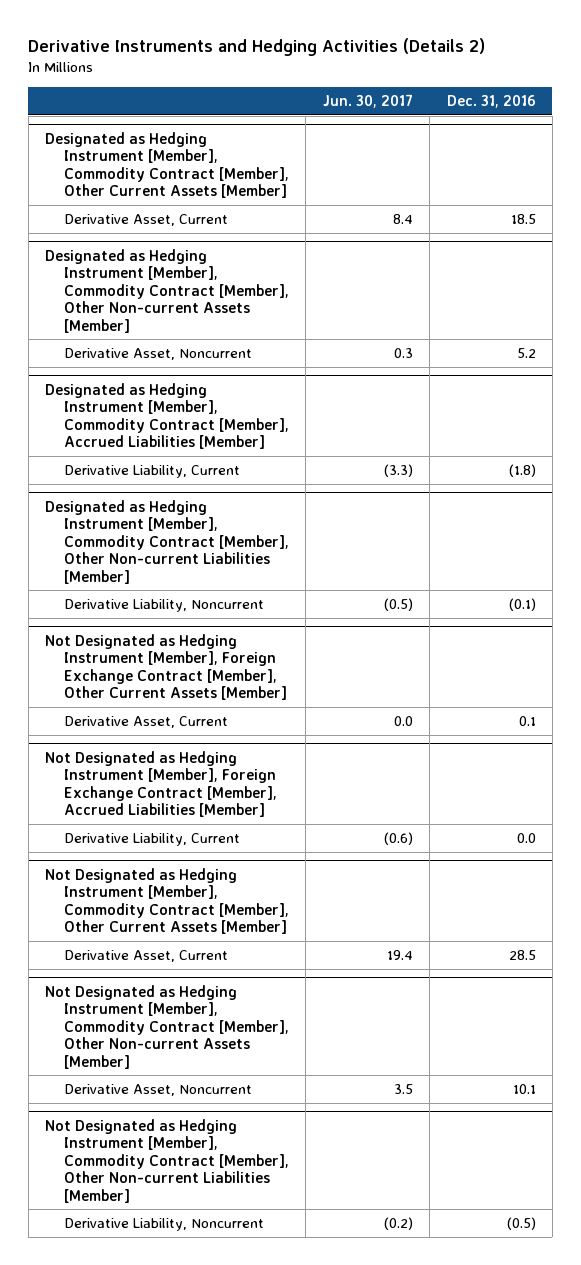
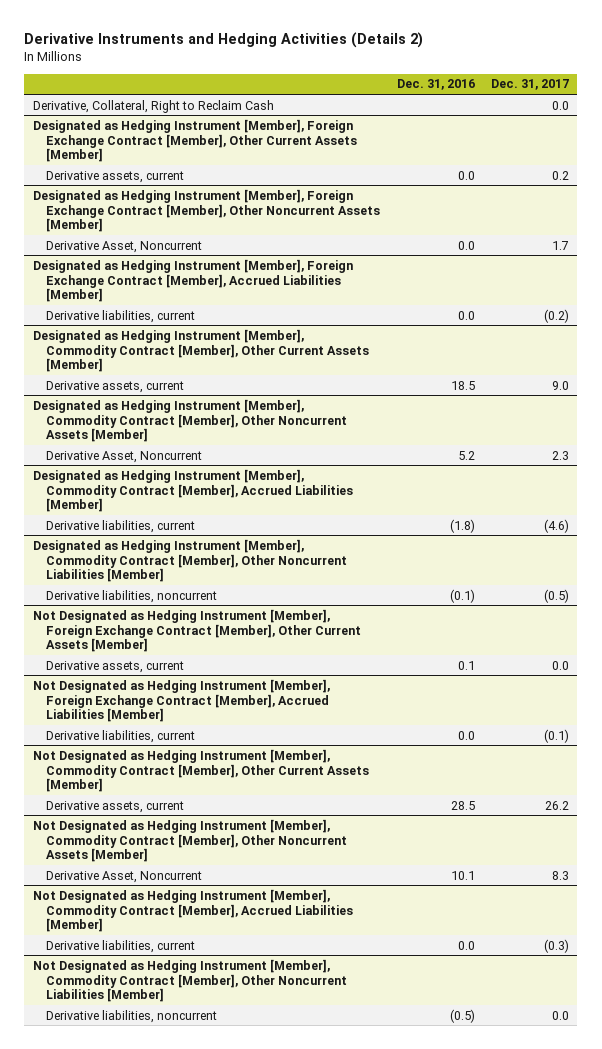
[322,94,413,109] Jun. 30, 2017 -> none
none -> [491,79,570,91] Dec. 31, 2017
none -> [32,99,274,113] Derivative, Collateral, Right to Reclaim Cash
none -> [32,118,358,163] Designated as Hedging Instrument [Member], Foreign Exchange Contract [Member], Other Current Assets [Member]
none -> [46,170,185,183] Derivative assets, current
none -> [32,188,381,233] Designated as Hedging Instrument [Member], Foreign Exchange Contract [Member], Other Noncurrent Assets [Member]
none -> [46,240,203,253] Derivative Asset, Noncurrent
none -> [32,258,353,303] Designated as Hedging Instrument [Member], Foreign Exchange Contract [Member], Accrued Liabilities [Member]
none -> [46,309,196,323] Derivative liabilities, current
[63,214,228,227] Derivative Asset, Current -> [46,380,185,393] Derivative assets, current
[45,248,289,333] Designated as Hedging Instrument [Member], Commodity Contract [Member], Other Non-current Assets [Member] -> [32,398,348,443] Designated as Hedging Instrument [Member], Commodity Contract [Member], Other Noncurrent Assets [Member]
[63,465,240,479] Derivative Liability, Current -> [46,519,196,533] Derivative liabilities, current
[45,499,289,584] Designated as Hedging Instrument [Member], Commodity Contract [Member], Other Non-current Liabilities [Member] -> [32,538,348,583] Designated as Hedging Instrument [Member], Commodity Contract [Member], Other Noncurrent Liabilities [Member]
[63,599,264,613] Derivative Liability, Noncurrent -> [46,589,218,603] Derivative liabilities, noncurrent
[63,716,228,729] Derivative Asset, Current -> [46,660,185,673] Derivative assets, current
[63,833,240,847] Derivative Liability, Current -> [46,729,196,743] Derivative liabilities, current
[63,950,228,963] Derivative Asset, Current -> [46,800,185,813] Derivative assets, current
[45,984,289,1069] Not Designated as Hedging Instrument [Member], Commodity Contract [Member], Other Non-current Assets [Member] -> [32,818,348,863] Not Designated as Hedging Instrument [Member], Commodity Contract [Member], Other Noncurrent Assets [Member]
none -> [32,888,354,933] Not Designated as Hedging Instrument [Member], Commodity Contract [Member], Accrued Liabilities [Member]
none -> [46,939,196,953] Derivative liabilities, current
[45,1118,289,1203] Not Designated as Hedging Instrument [Member], Commodity Contract [Member], Other Non-current Liabilities [Member] -> [32,958,348,1003] Not Designated as Hedging Instrument [Member], Commodity Contract [Member], Other Noncurrent Liabilities [Member]
[63,1218,264,1232] Derivative Liability, Noncurrent -> [46,1009,218,1023] Derivative liabilities, noncurrent

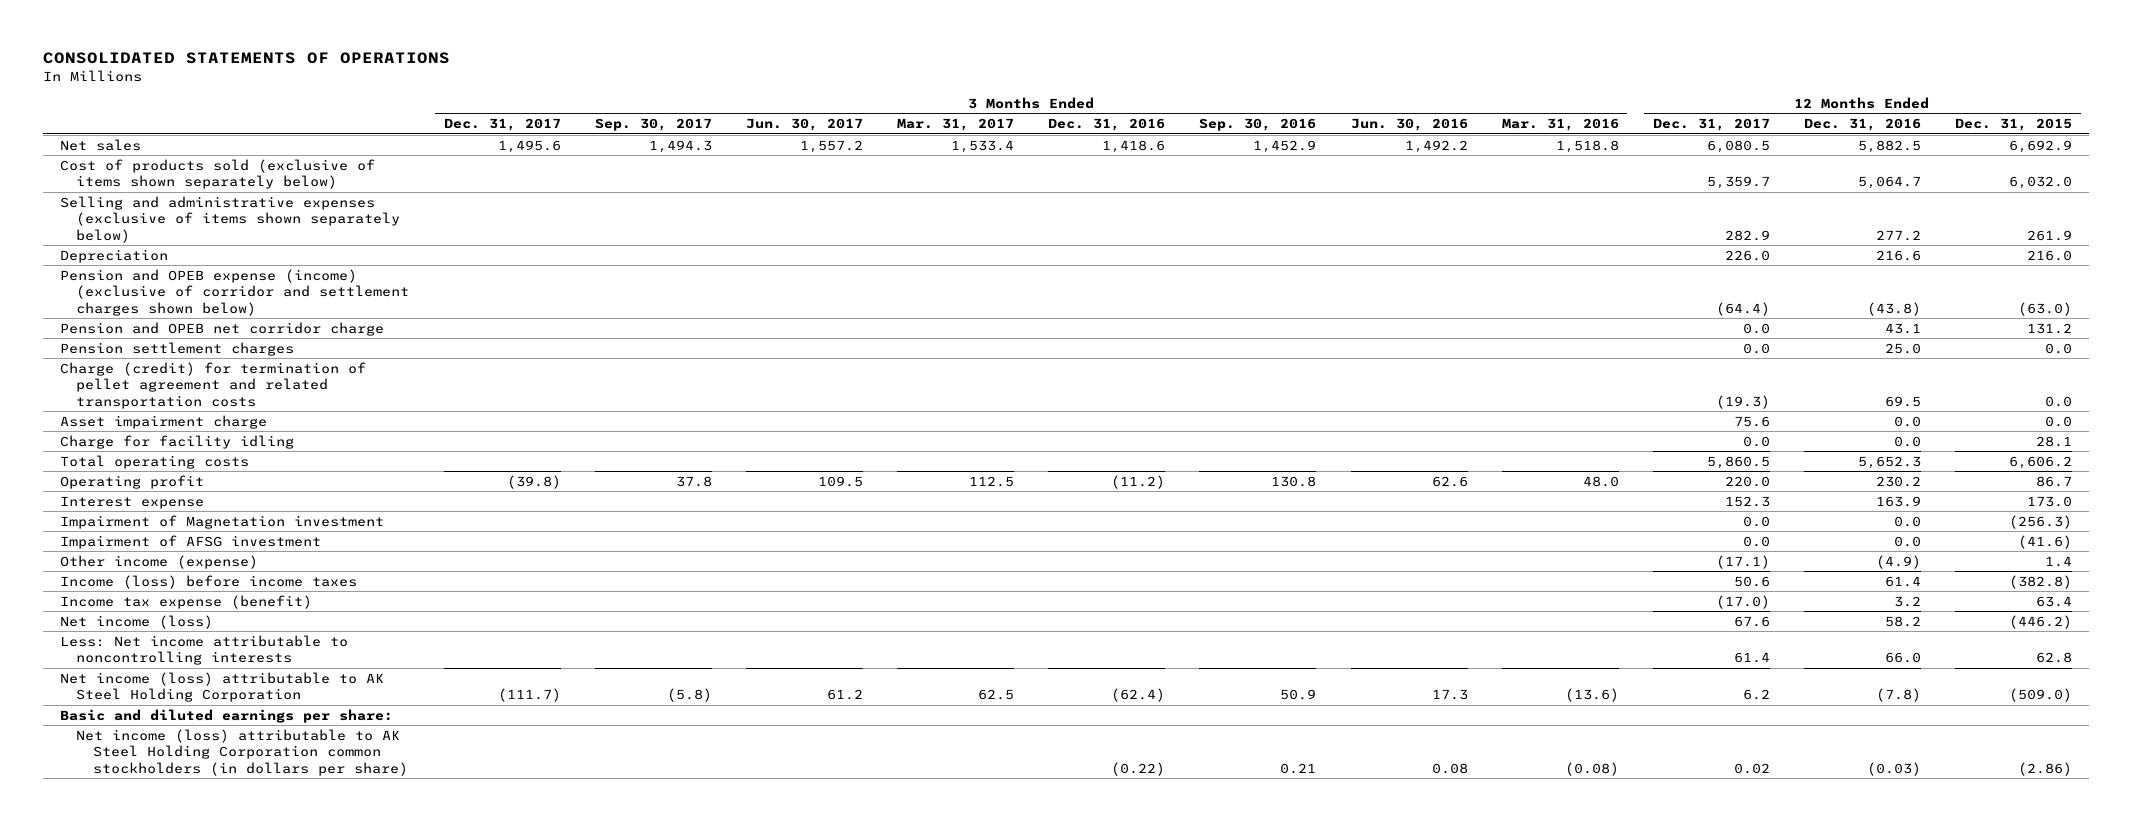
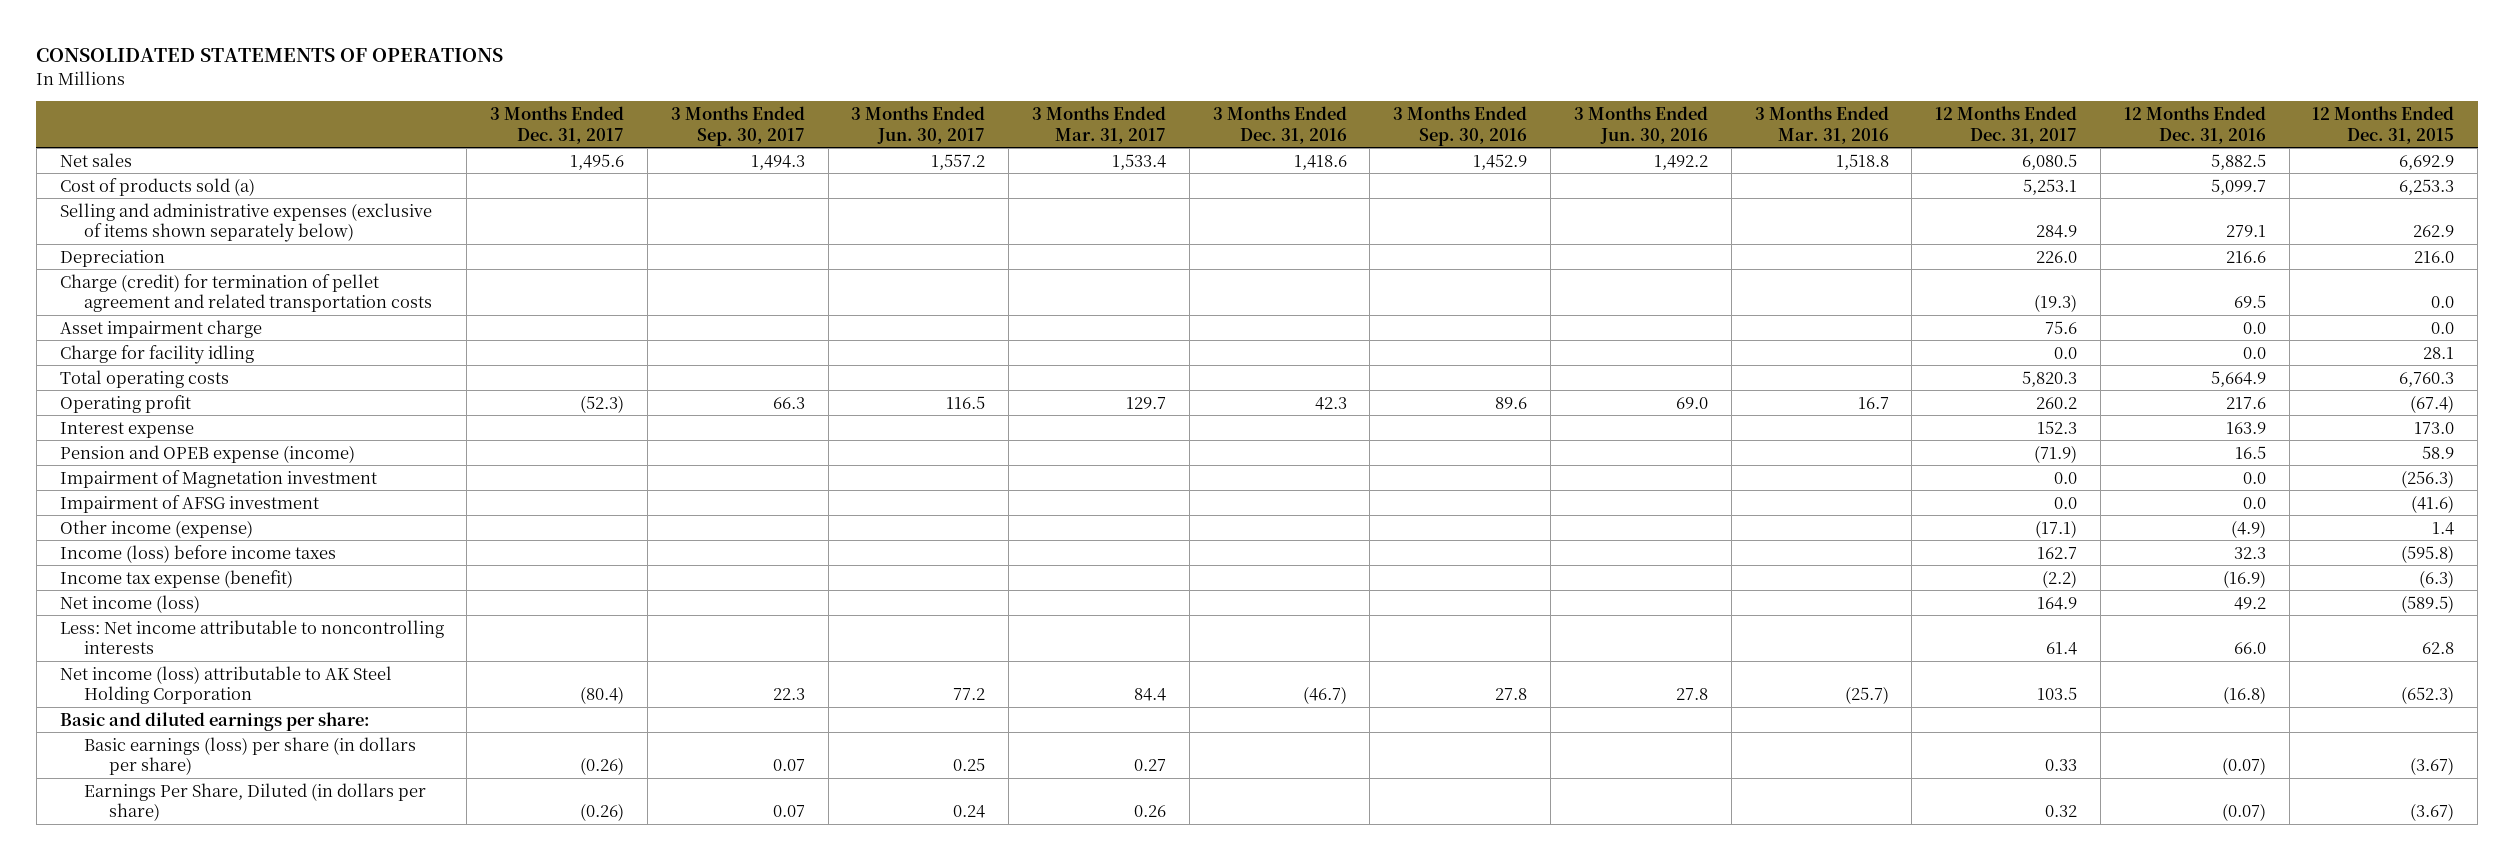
[60,158,376,190] Cost of products sold (exclusive of items shown separately below) -> none
none -> [59,177,255,196] Cost of products sold (a)
[1724,229,1770,241] 282.9 -> [2036,225,2078,239] 284.9
[1875,229,1921,241] 277.2 -> [2225,225,2266,238] 279.1
[2027,229,2073,241] 261.9 -> [2413,225,2455,238] 262.9
[60,268,410,316] Pension and OPEB expense (income) (exclusive of corridor and settlement charges shown below) -> none
[60,321,385,336] Pension and OPEB net corridor charge -> none
[60,341,295,356] Pension settlement charges -> none
[1706,455,1770,469] 5,860.5 -> [2022,370,2078,387] 5,820.3
[1857,455,1921,469] 5,652.3 -> [2210,370,2266,387] 5,664.9
[2009,455,2073,469] 6,606.2 -> [2399,371,2455,387] 6,760.3
[506,474,561,489] (39.8) -> [580,394,625,413] (52.3)
[675,475,712,487] 37.8 -> [772,396,805,409] 66.3
[817,475,863,487] 109.5 -> [946,395,986,409] 116.5
[969,475,1015,487] 112.5 -> [1126,396,1167,409] 129.7
[1111,474,1166,489] (11.2) -> [1314,396,1347,410] 42.3
[1271,475,1317,487] 130.8 -> [1495,396,1528,409] 89.6
[1431,475,1468,487] 62.6 -> [1675,396,1708,409] 69.0
[1582,475,1619,487] 48.0 -> [1857,396,1889,409] 16.7
[1724,475,1770,487] 220.0 -> [2036,396,2078,409] 260.2
[1875,475,1921,487] 230.2 -> [2225,396,2266,409] 217.6
[2036,475,2073,487] 86.7 -> [2410,394,2455,413] (67.4)
none -> [59,444,355,463] Pension and OPEB expense (income)
[1733,575,1770,587] 50.6 -> [2037,546,2078,559] 162.7
[1884,575,1921,587] 61.4 -> [2233,546,2266,559] 32.3
[2009,574,2073,589] (382.8) -> [2401,544,2455,563] (595.8)
[1715,594,1770,609] (17.0) -> [2042,569,2078,588] (2.2)
[1893,595,1921,607] 3.2 -> [2222,569,2266,588] (16.9)
[2036,595,2073,607] 63.4 -> [2419,569,2455,588] (6.3)
[1733,615,1770,627] 67.6 -> [2037,596,2078,610] 164.9
[1884,615,1921,627] 58.2 -> [2233,596,2266,610] 49.2
[2009,614,2073,629] (446.2) -> [2401,594,2455,613] (589.5)
[497,688,561,703] (111.7) -> [580,686,625,705] (80.4)
[666,688,712,703] (5.8) -> [772,688,805,701] 22.3
[826,689,863,701] 61.2 -> [953,688,986,701] 77.2
[978,689,1015,701] 62.5 -> [1134,688,1167,702] 84.4
[1111,688,1166,703] (62.4) -> [1302,686,1347,705] (46.7)
[1280,689,1317,701] 50.9 -> [1495,688,1528,701] 27.8
[1431,689,1468,701] 17.3 -> [1675,688,1708,701] 27.8
[1564,688,1619,703] (13.6) -> [1844,686,1889,705] (25.7)
[1742,689,1770,701] 6.2 -> [2037,687,2078,701] 103.5
[1875,688,1921,703] (7.8) -> [2222,686,2266,705] (16.8)
[2009,688,2073,703] (509.0) -> [2401,686,2455,705] (652.3)
[76,728,408,776] Net income (loss) attributable to AK Steel Holding Corporation common stockholders (in dollars per share) -> none
none -> [84,736,417,776] Basic earnings (loss) per share (in dollars per share)
none -> [84,782,427,822] Earnings Per Share, Diluted (in dollars per share)

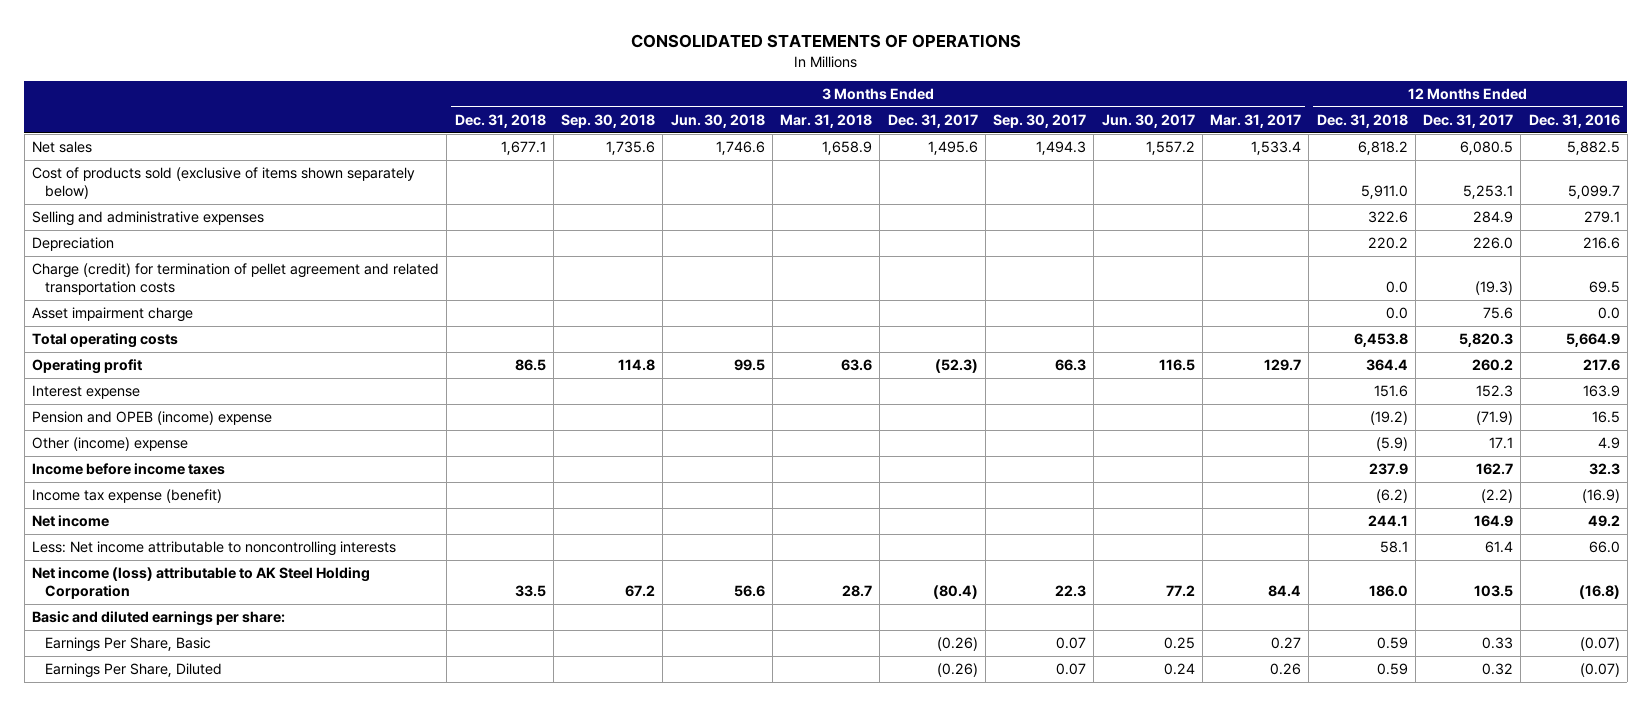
[1212,106,1347,144] 3 Months Ended Dec. 31, 2016 -> none
[1393,106,1528,146] 3 Months Ended Sep. 30, 2016 -> none
[1573,106,1708,144] 3 Months Ended Jun. 30, 2016 -> none
[1754,106,1889,144] 3 Months Ended Mar. 31, 2016 -> none
[2312,106,2455,144] 12 Months Ended Dec. 31, 2015 -> none
none -> [454,114,546,129] Dec. 31, 2018
none -> [561,114,656,129] Sep. 30, 2018
none -> [670,114,765,129] Jun. 30, 2018
none -> [780,114,873,129] Mar. 31, 2018
none -> [1316,114,1408,129] Dec. 31, 2018
[59,177,255,196] Cost of products sold (a) -> [32,167,416,200] Cost of products sold (exclusive of items shown separately below)
[59,202,432,243] Selling and administrative expenses (exclusive of items shown separately below) -> [32,211,265,227] Selling and administrative expenses
[59,344,254,364] Charge for facility idling -> none
[59,469,377,488] Impairment of Magnetation investment -> none
[59,494,319,513] Impairment of AFSG investment -> none
[59,444,355,463] Pension and OPEB expense (income) -> [32,411,273,426] Pension and OPEB (income) expense
[59,519,253,538] Other income (expense) -> [32,437,189,452] Other (income) expense
[2035,519,2078,538] (17.1) -> [1489,437,1514,450] 17.1
[2230,519,2266,538] (4.9) -> [1597,437,1620,450] 4.9
[59,544,336,563] Income (loss) before income taxes -> [32,463,226,476] Income before income taxes
[59,594,200,613] Net income (loss) -> [32,515,110,528] Net income
[84,736,417,776] Basic earnings (loss) per share (in dollars per share) -> [45,637,212,653] Earnings Per Share, Basic
[84,782,427,822] Earnings Per Share, Diluted (in dollars per share) -> [45,663,223,679] Earnings Per Share, Diluted

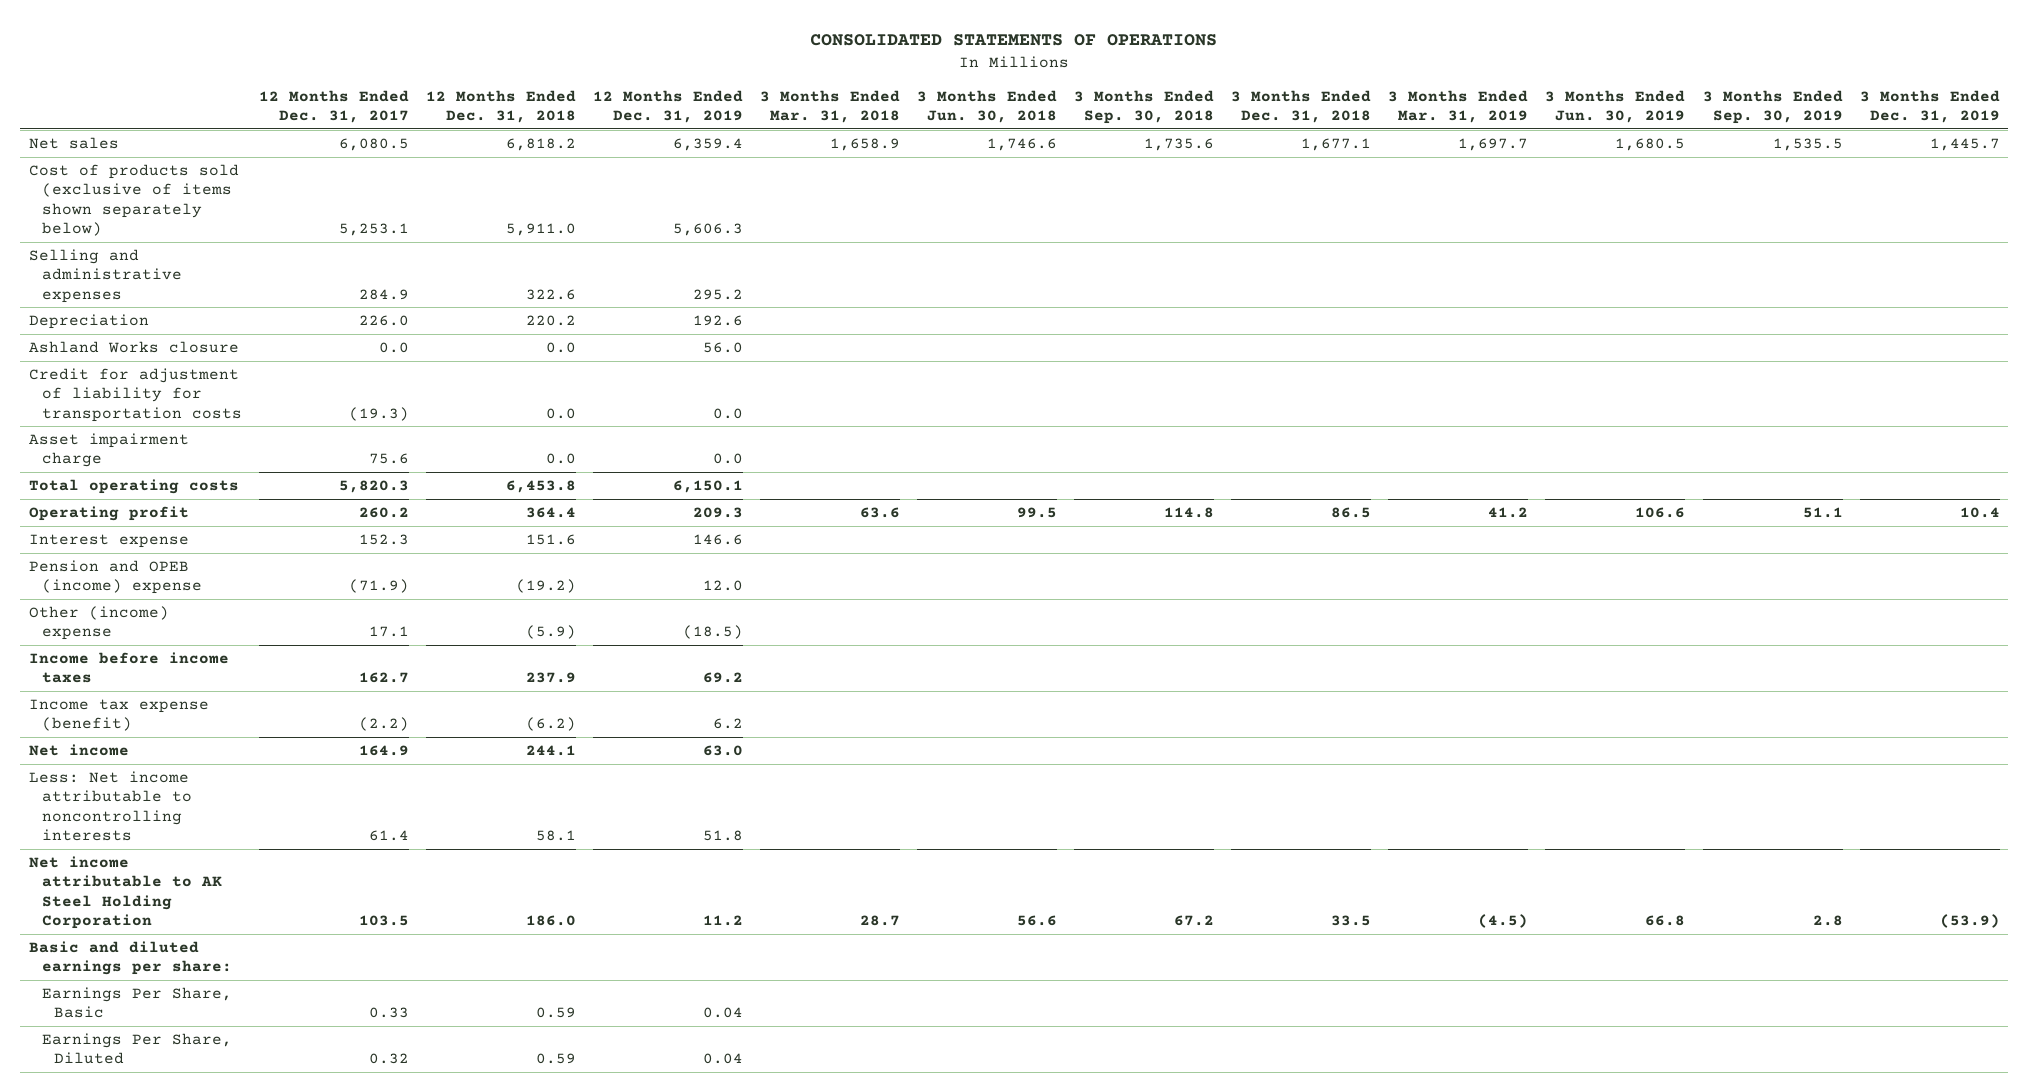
[887,114,978,129] Dec. 31, 2017 -> none
[993,114,1087,129] Sep. 30, 2017 -> none
[1101,114,1195,129] Jun. 30, 2017 -> none
[1210,114,1302,129] Mar. 31, 2017 -> none
[1528,114,1620,129] Dec. 31, 2016 -> none
none -> [592,89,743,124] 12 Months Ended Dec. 31, 2019
none -> [1388,89,1529,124] 3 Months Ended Mar. 31, 2019
none -> [1545,89,1686,124] 3 Months Ended Jun. 30, 2019
none -> [1702,89,1843,125] 3 Months Ended Sep. 30, 2019
none -> [1859,89,2000,124] 3 Months Ended Dec. 31, 2019
none -> [28,340,239,353] Ashland Works closure
[32,263,440,296] Charge (credit) for termination of pellet agreement and related transportation costs -> [28,367,242,422] Credit for adjustment of liability for transportation costs
[32,567,371,600] Net income (loss) attributable to AK Steel Holding Corporation -> [28,855,222,930] Net income attributable to AK Steel Holding Corporation

